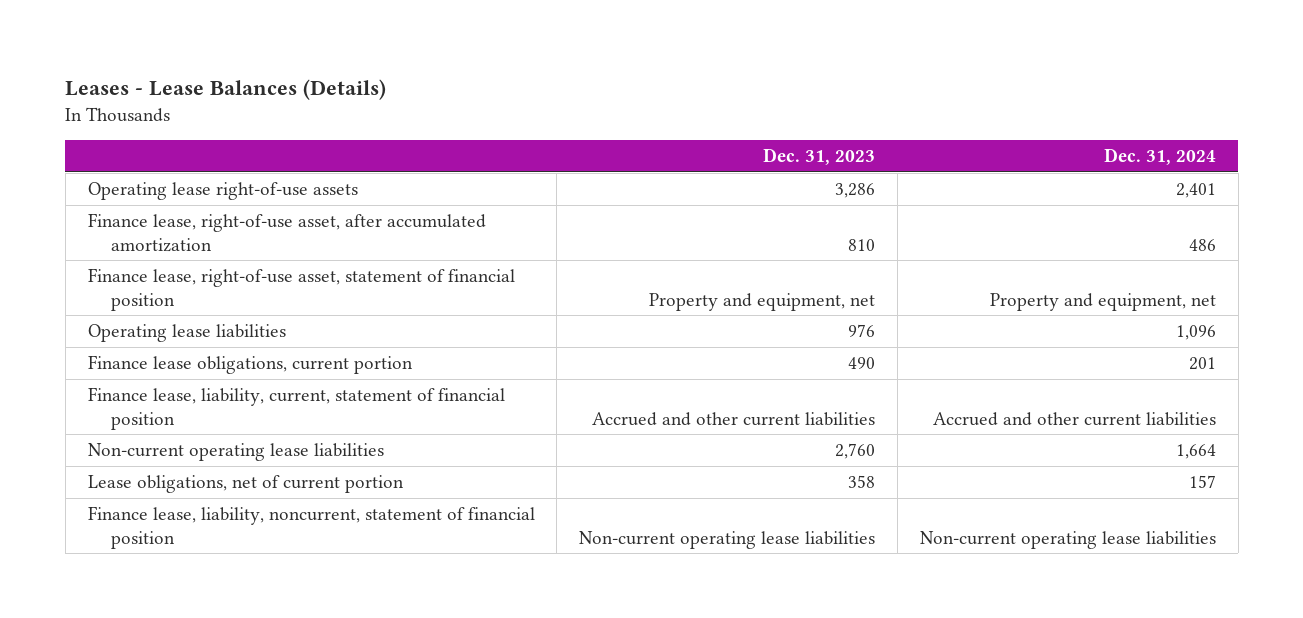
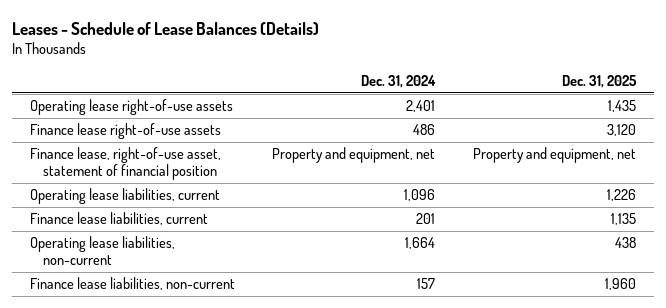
[65,78,387,100] Leases - Lease Balances (Details) -> [11,21,319,35] Leases - Schedule of Lease Balances (Details)
[763,148,876,166] Dec. 31, 2023 -> none
none -> [561,75,637,89] Dec. 31, 2025
[87,213,486,252] Finance lease, right-of-use asset, after accumulated amortization -> [30,123,222,140] Finance lease right-of-use assets
[87,387,505,430] Finance lease, liability, current, statement of financial position -> none
[87,506,535,549] Finance lease, liability, noncurrent, statement of financial position -> none
[87,324,286,343] Operating lease liabilities -> [30,188,221,205] Operating lease liabilities, current
[87,355,413,375] Finance lease obligations, current portion -> [30,212,209,226] Finance lease liabilities, current
[87,443,384,462] Non-current operating lease liabilities -> [30,236,176,266] Operating lease liabilities, non-current
[87,475,404,494] Lease obligations, net of current portion -> [30,277,236,291] Finance lease liabilities, non-current

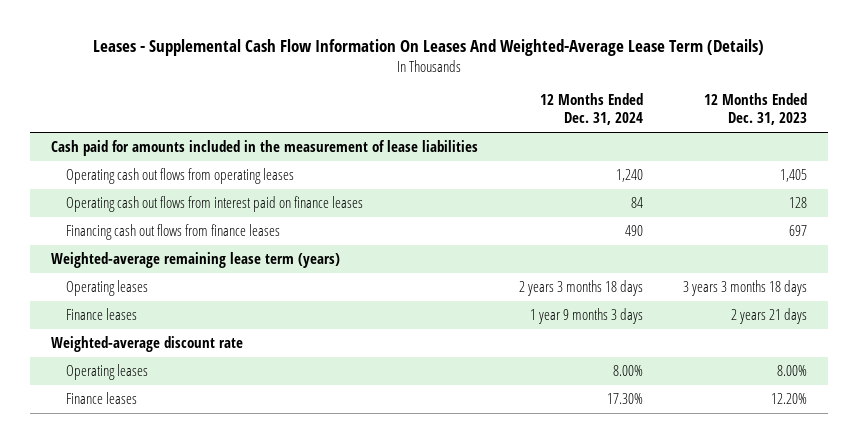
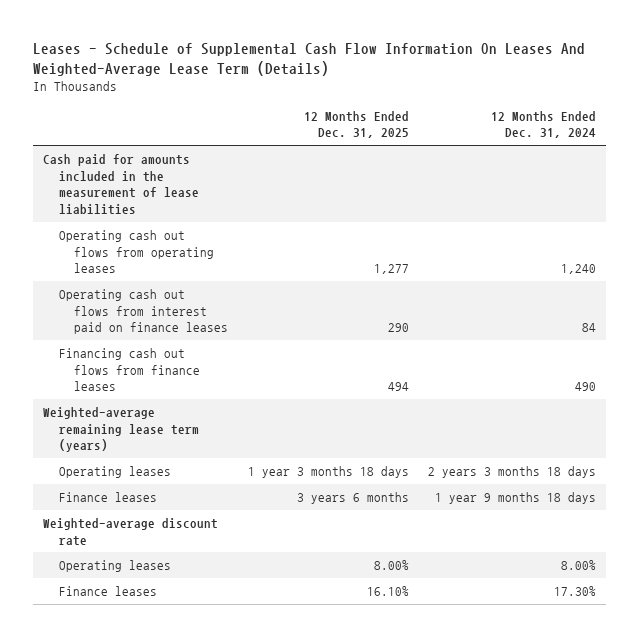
[93,39,765,57] Leases - Supplemental Cash Flow Information On Leases And Weighted-Average Lease Term (Details) -> [32,42,585,76] Leases - Schedule of Supplemental Cash Flow Information On Leases And Weighted-Average Lease Term (Details)
[704,93,808,126] 12 Months Ended Dec. 31, 2023 -> none
none -> [303,110,409,139] 12 Months Ended Dec. 31, 2025
[529,308,643,325] 1 year 9 months 3 days -> [435,492,597,505] 1 year 9 months 18 days

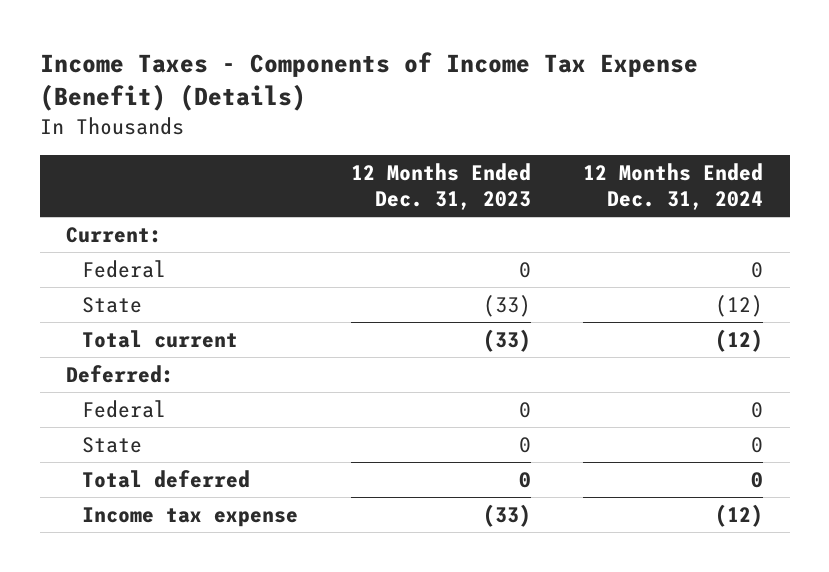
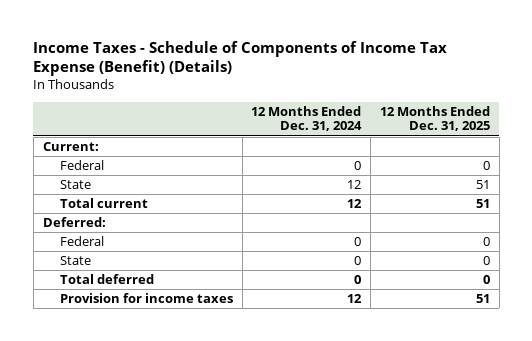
[39,52,698,112] Income Taxes - Components of Income Tax Expense (Benefit) (Details) -> [33,40,448,77] Income Taxes - Schedule of Components of Income Tax Expense (Benefit) (Details)
[350,163,531,211] 12 Months Ended Dec. 31, 2023 -> none
none -> [379,105,490,132] 12 Months Ended Dec. 31, 2025
[715,294,764,317] (12) -> [347,180,362,190] 12
[715,328,764,352] (12) -> [347,199,363,209] 12
[82,506,299,527] Income tax expense -> [59,293,233,304] Provision for income taxes
[715,503,764,527] (12) -> [347,294,363,304] 12

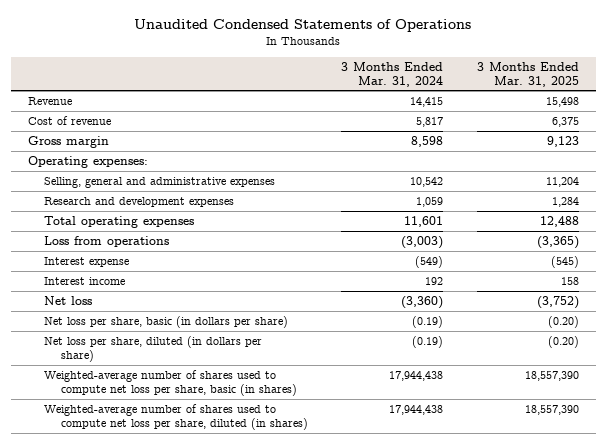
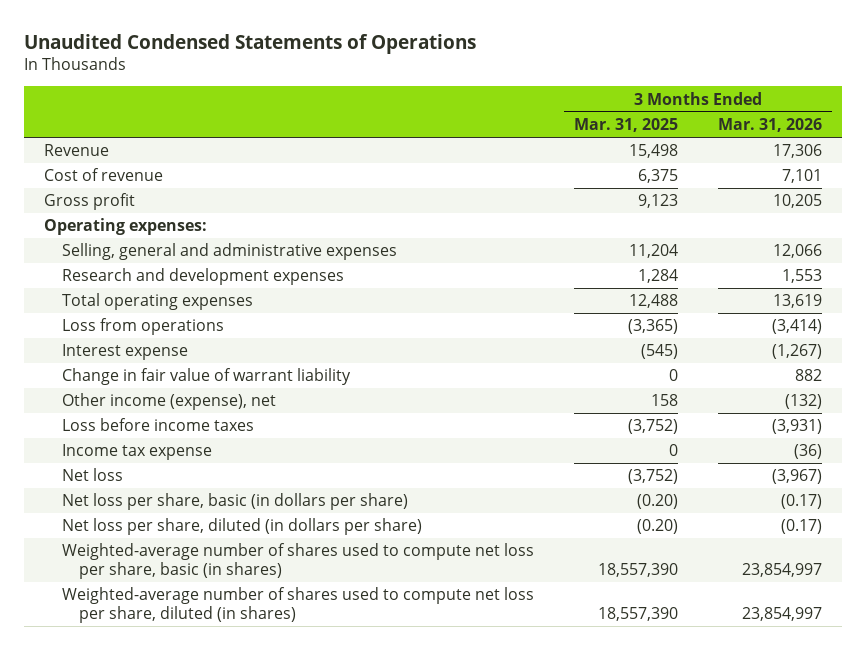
[341,61,444,87] 3 Months Ended Mar. 31, 2024 -> none
none -> [717,118,822,133] Mar. 31, 2026
[27,136,109,149] Gross margin -> [44,193,136,211] Gross profit
none -> [61,368,351,386] Change in fair value of warrant liability
[44,277,126,286] Interest income -> [61,393,276,411] Other income (expense), net
none -> [61,418,254,432] Loss before income taxes
none -> [61,444,212,461] Income tax expense

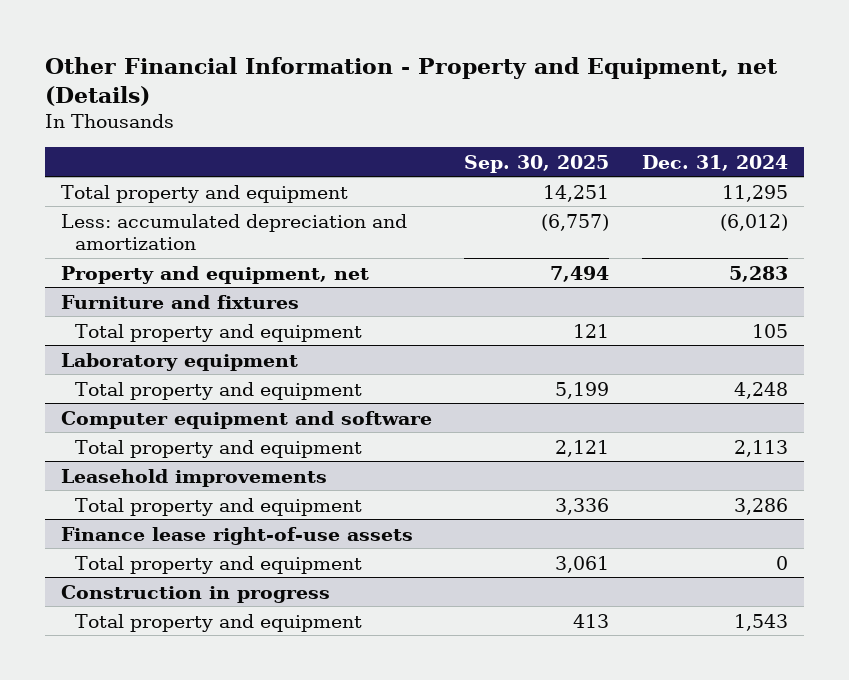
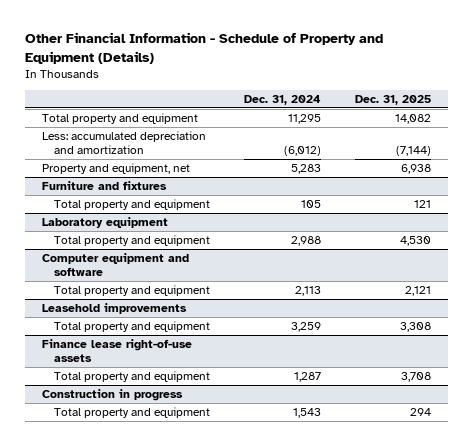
[44,56,778,106] Other Financial Information - Property and Equipment, net (Details) -> [24,32,383,64] Other Financial Information - Schedule of Property and Equipment (Details)
[464,154,610,173] Sep. 30, 2025 -> none
none -> [354,94,431,105] Dec. 31, 2025
[733,381,788,399] 4,248 -> [290,236,321,247] 2,988
[733,497,788,515] 3,286 -> [290,322,321,333] 3,259
[775,555,788,570] 0 -> [293,372,321,383] 1,287

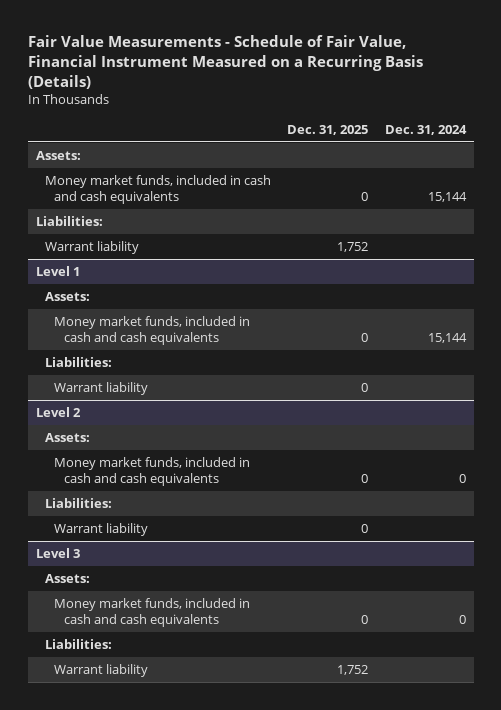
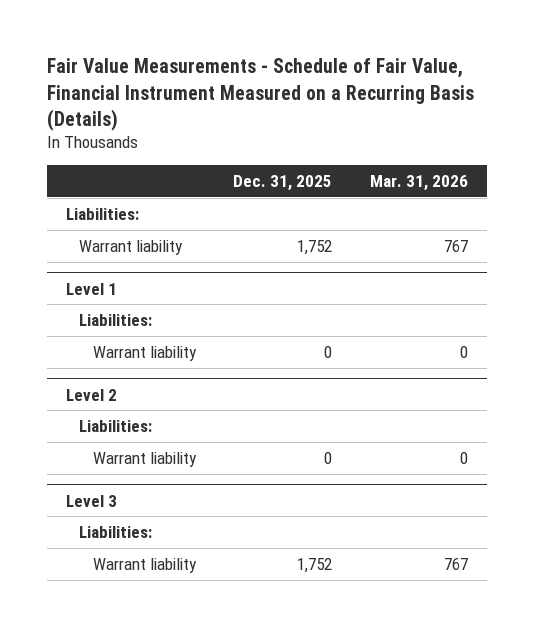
[384,124,467,135] Dec. 31, 2024 -> none
none -> [370,174,469,191] Mar. 31, 2026
[35,151,81,161] Assets: -> none
[44,175,271,205] Money market funds, included in cash and cash equivalents -> none
[44,292,90,302] Assets: -> none
[54,316,251,346] Money market funds, included in cash and cash equivalents -> none
[44,433,90,443] Assets: -> none
[54,457,251,487] Money market funds, included in cash and cash equivalents -> none
[44,574,90,584] Assets: -> none
[54,598,251,628] Money market funds, included in cash and cash equivalents -> none

